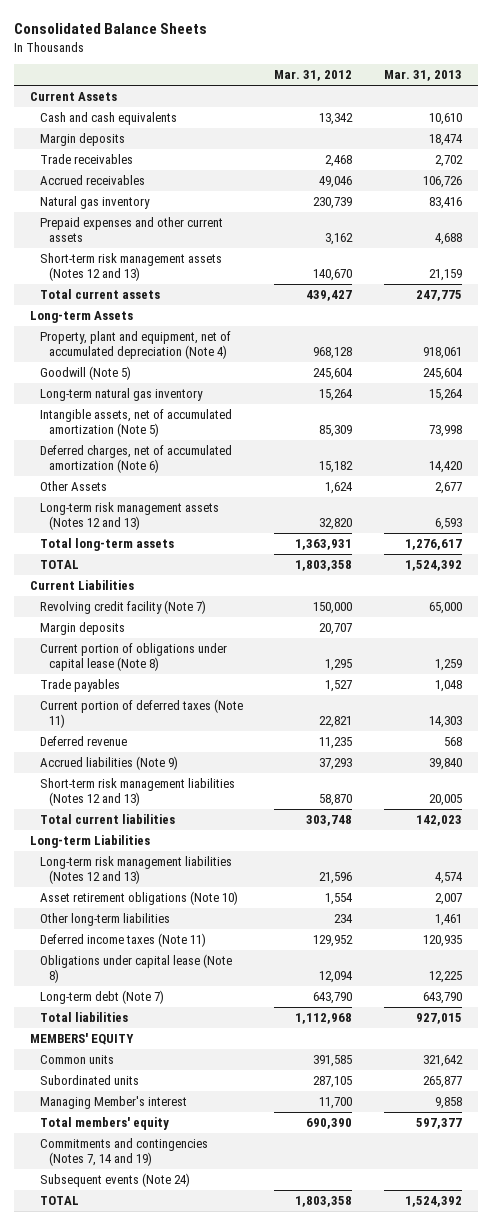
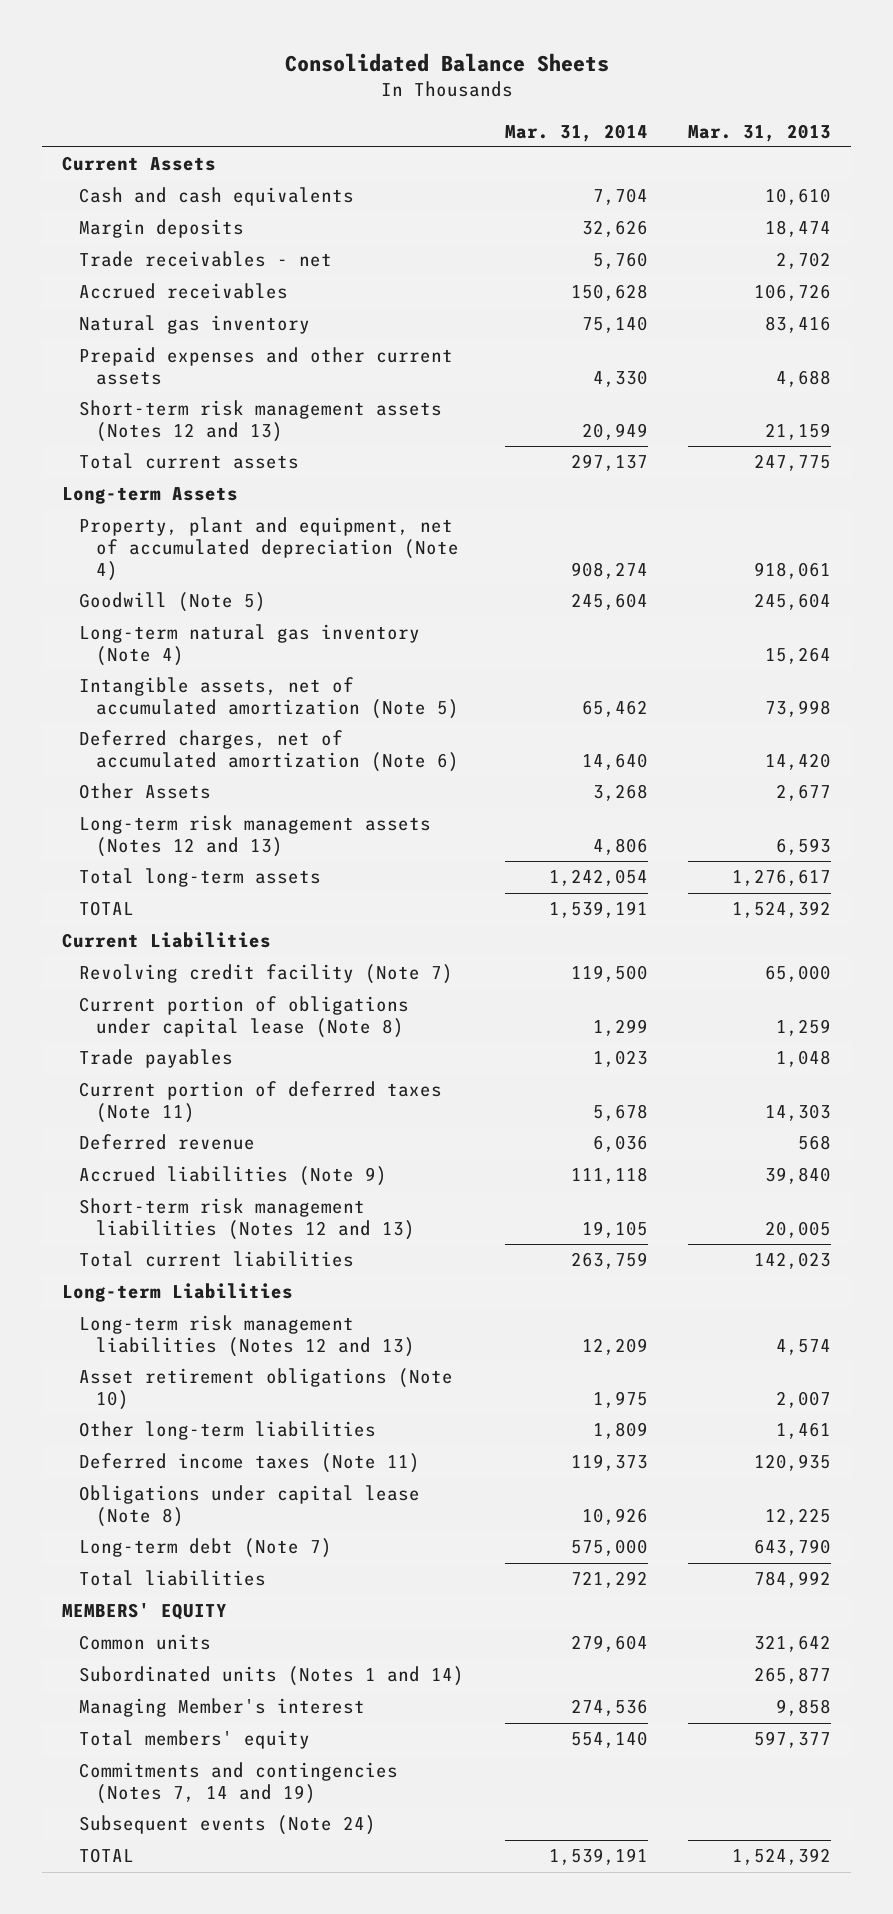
[274,70,353,82] Mar. 31, 2012 -> none
none -> [504,123,648,142] Mar. 31, 2014
[39,154,133,165] Trade receivables -> [79,251,333,268] Trade receivables - net
[39,388,203,402] Long-term natural gas inventory -> [79,624,421,667] Long-term natural gas inventory (Note 4)
[39,622,125,636] Margin deposits -> none
[415,1013,462,1025] 927,015 -> [754,1571,832,1589] 784,992
[39,1075,139,1086] Subordinated units -> [79,1666,465,1687] Subordinated units (Notes 1 and 14)

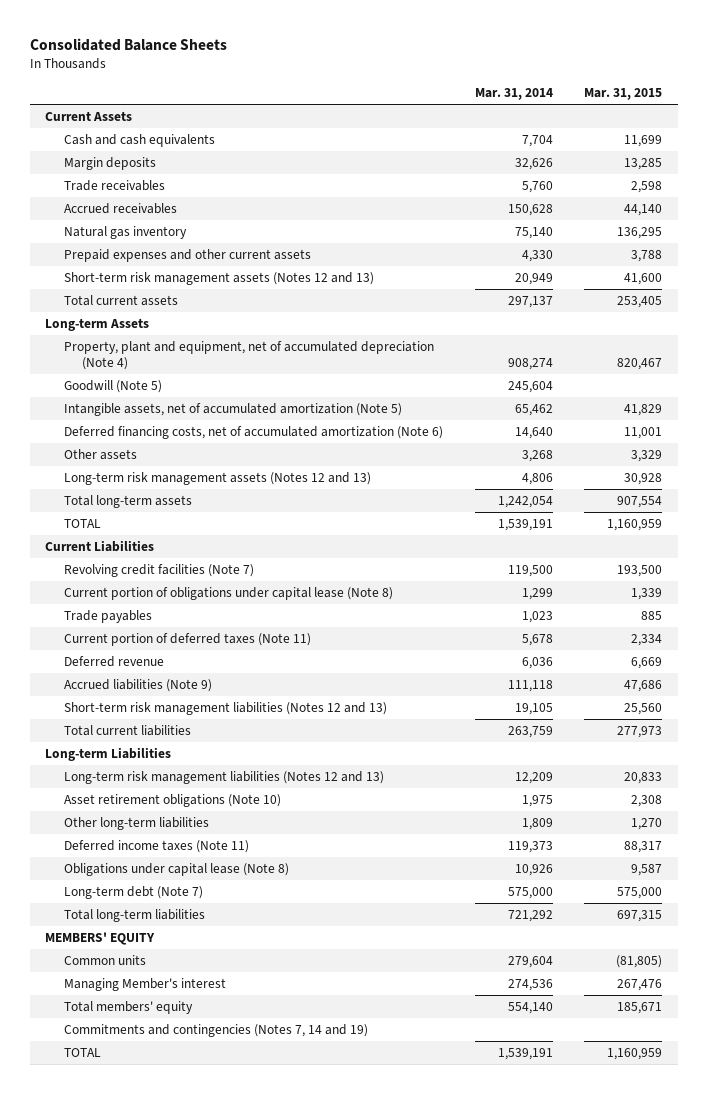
[688,123,832,142] Mar. 31, 2013 -> none
none -> [584,88,663,101] Mar. 31, 2015
[79,251,333,268] Trade receivables - net -> [63,179,165,191] Trade receivables
[79,624,421,667] Long-term natural gas inventory (Note 4) -> none
[79,730,460,773] Deferred charges, net of accumulated amortization (Note 6) -> [63,425,443,439] Deferred financing costs, net of accumulated amortization (Note 6)
[79,783,212,800] Other Assets -> [63,448,137,460] Other assets
[79,964,454,985] Revolving credit facility (Note 7) -> [63,563,254,577] Revolving credit facilities (Note 7)
[79,1570,267,1587] Total liabilities -> [63,908,205,922] Total long-term liabilities
[79,1666,465,1687] Subordinated units (Notes 1 and 14) -> none
[79,1815,377,1836] Subsequent events (Note 24) -> none

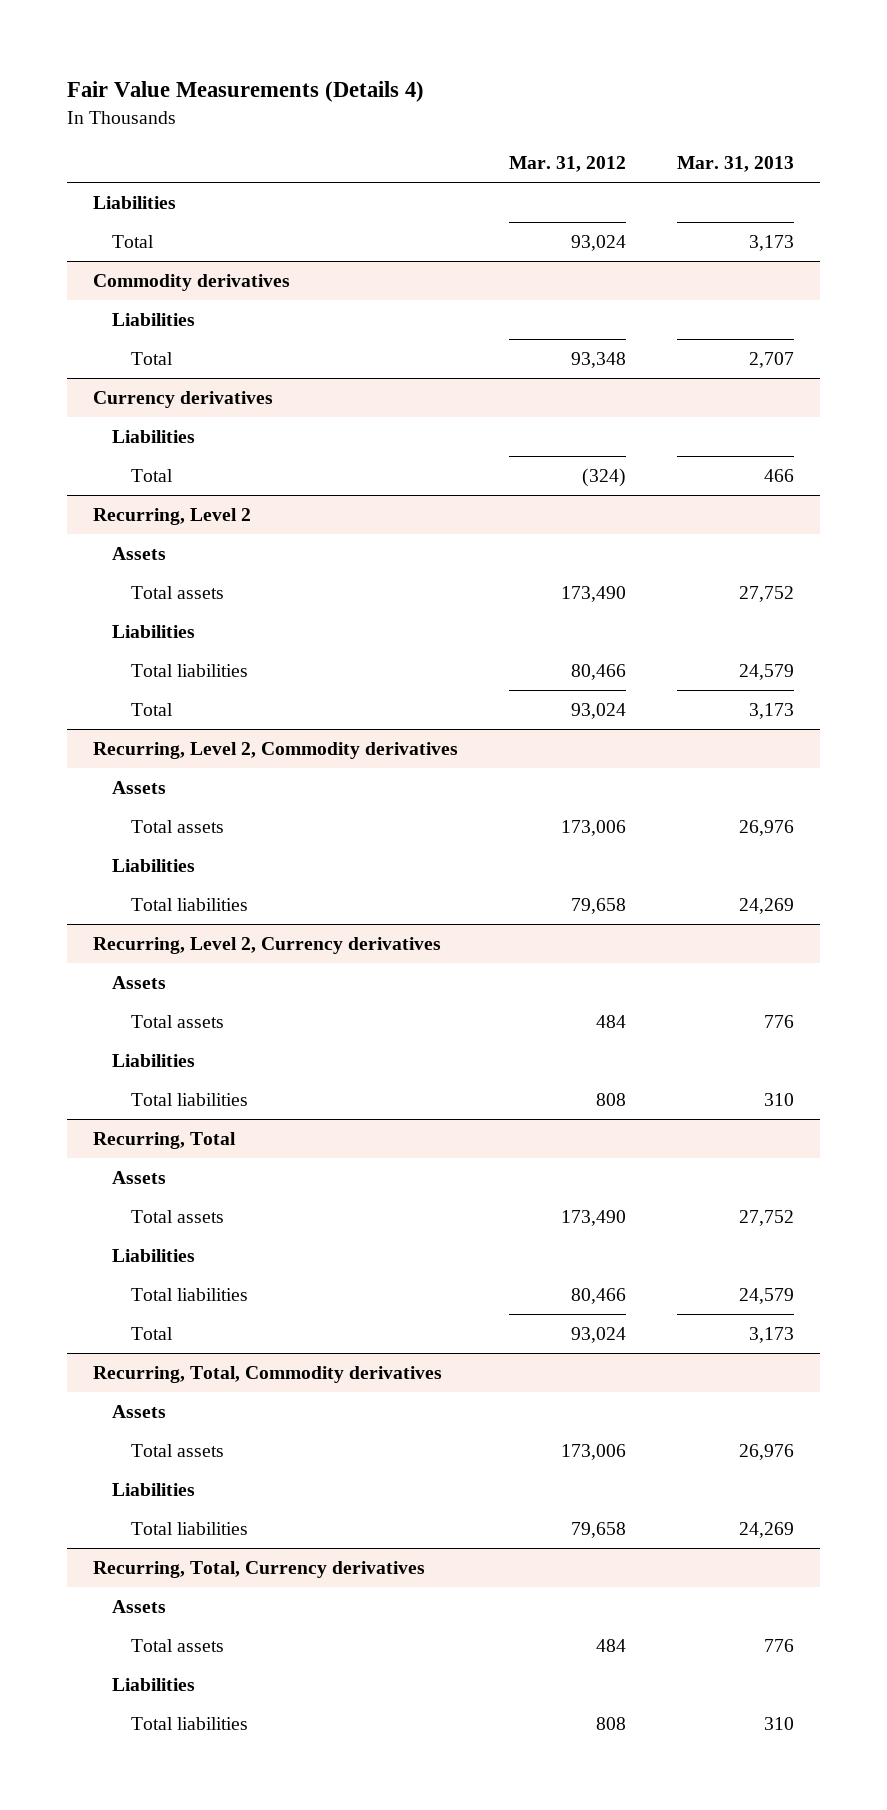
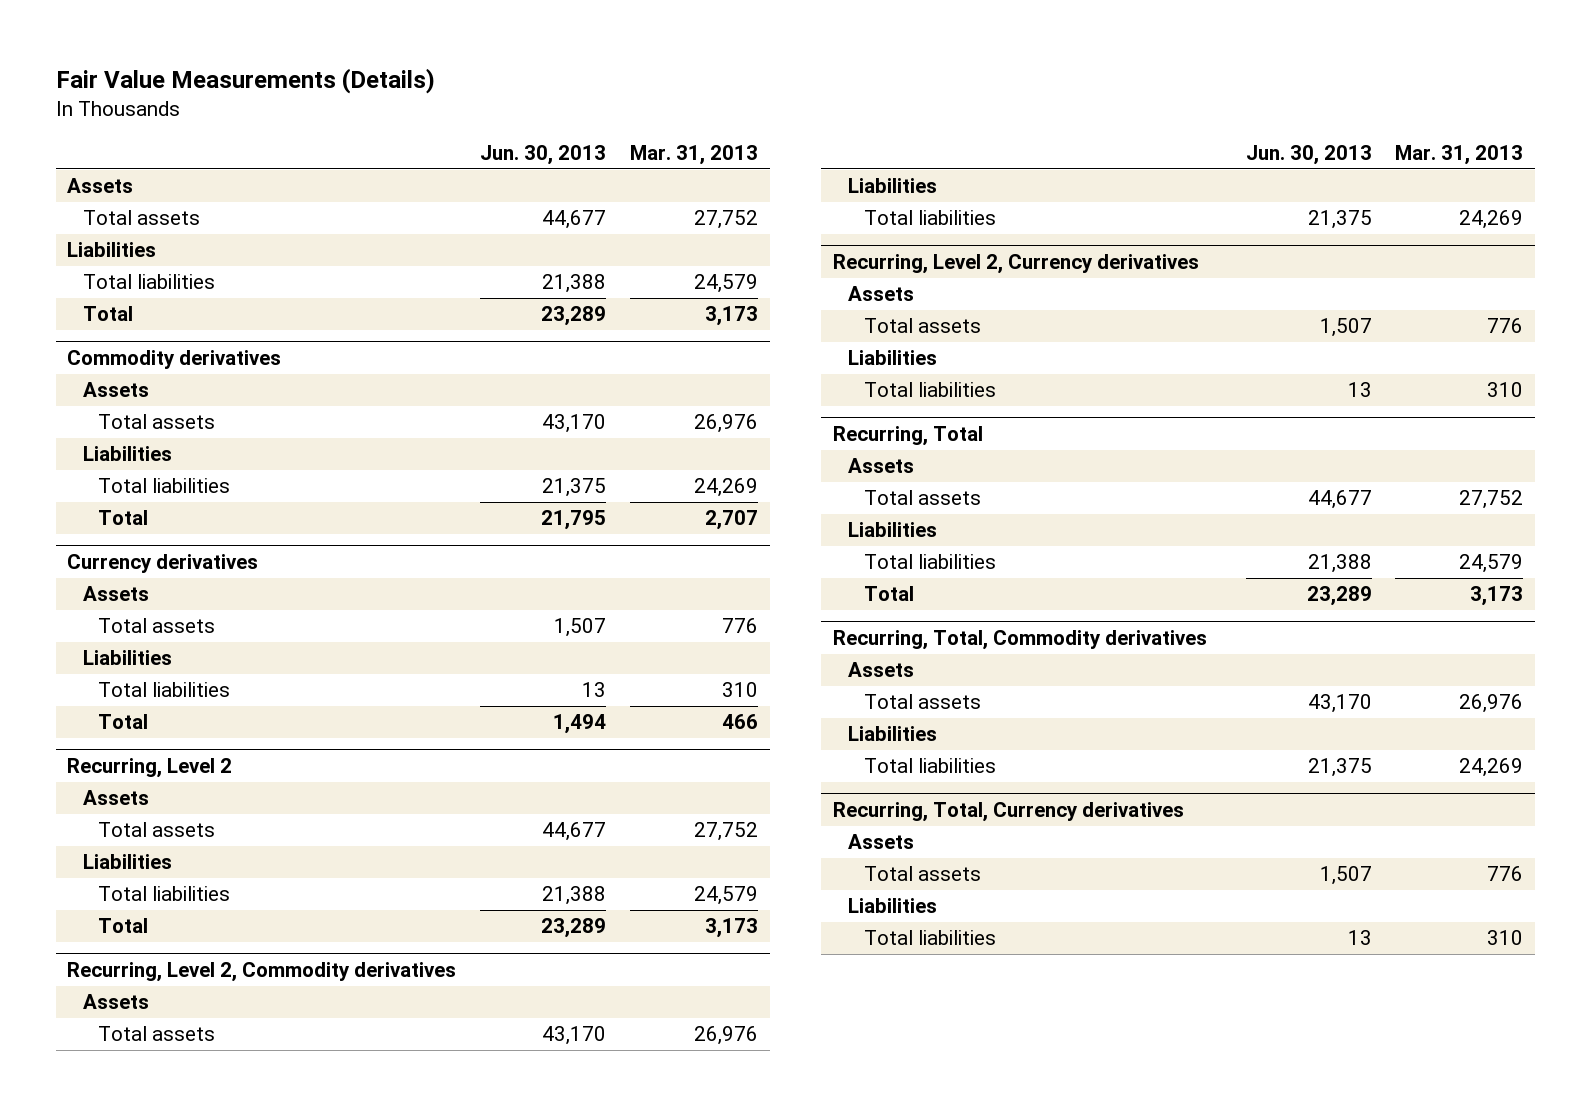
[66,81,424,103] Fair Value Measurements (Details 4) -> [55,67,435,94] Fair Value Measurements (Details)
[508,156,626,173] Mar. 31, 2012 -> none
none -> [480,144,607,165] Jun. 30, 2013
none -> [67,178,134,194] Assets
none -> [82,210,200,226] Total assets
none -> [82,274,215,290] Total liabilities
none -> [82,382,149,398] Assets
none -> [98,414,216,430] Total assets
none -> [98,478,231,494] Total liabilities
none -> [82,586,149,602] Assets
none -> [98,618,216,634] Total assets
none -> [98,682,231,698] Total liabilities

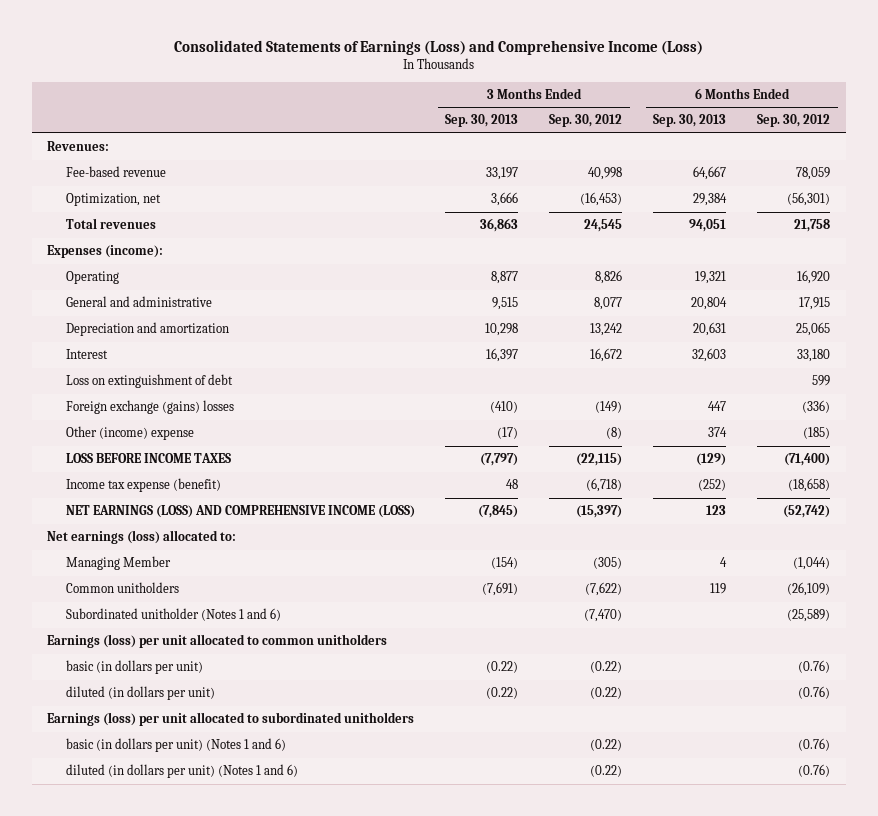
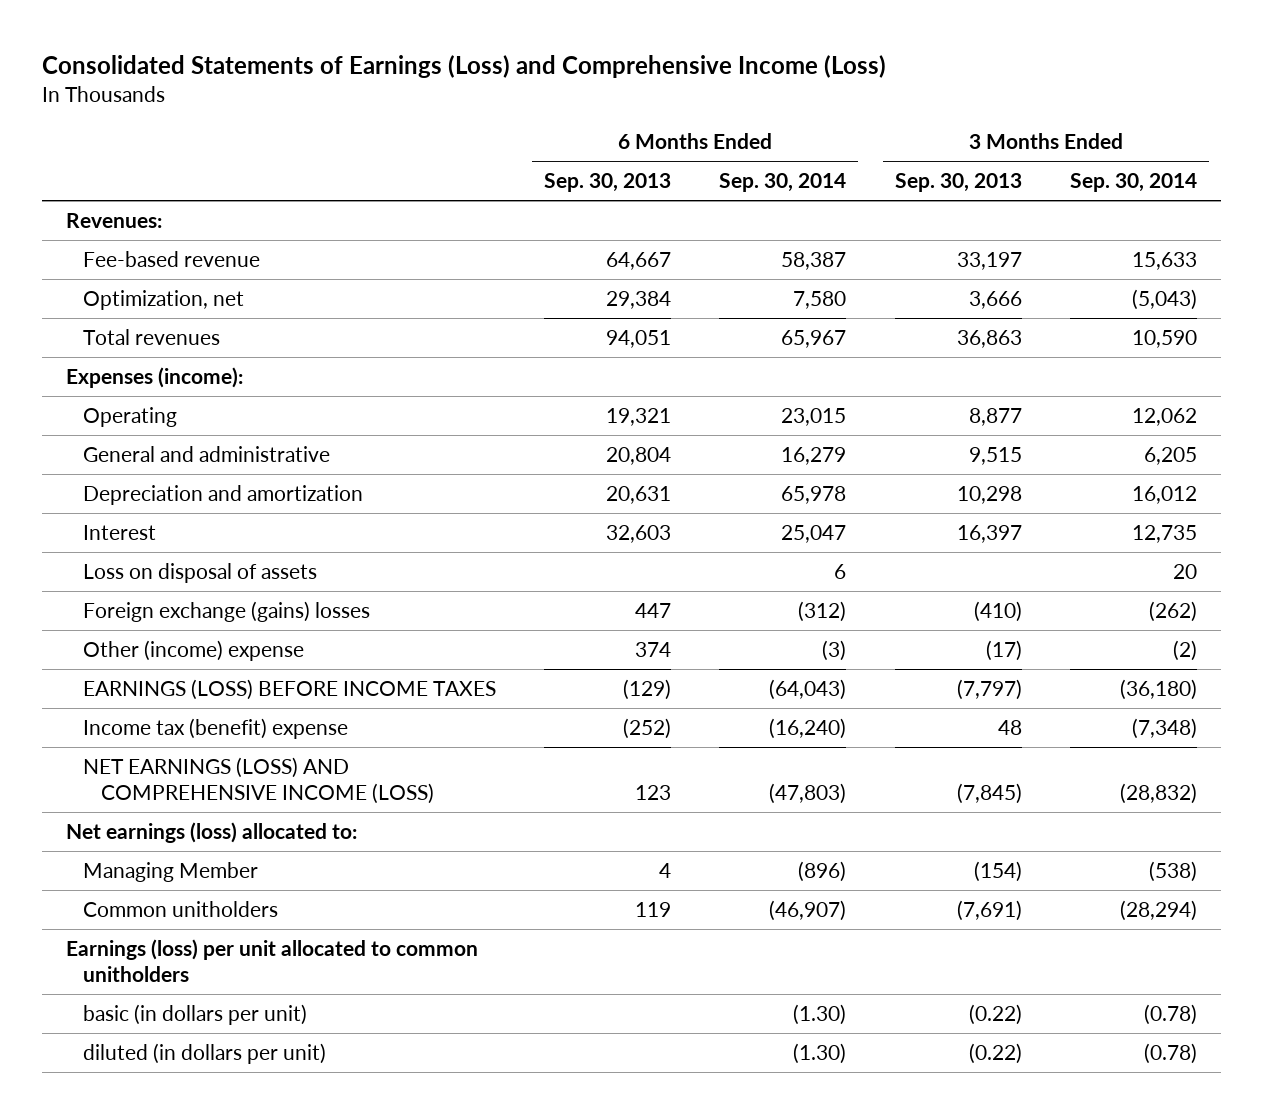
[549,114,623,128] Sep. 30, 2012 -> none
[757,114,831,128] Sep. 30, 2012 -> none
none -> [719,173,847,193] Sep. 30, 2014
none -> [1069,173,1197,193] Sep. 30, 2014
[65,374,233,389] Loss on extinguishment of debt -> none
none -> [83,562,318,583] Loss on disposal of assets
[65,453,231,464] LOSS BEFORE INCOME TAXES -> [83,678,497,700] EARNINGS (LOSS) BEFORE INCOME TAXES
[65,478,221,493] Income tax expense (benefit) -> [83,717,349,739] Income tax (benefit) expense
[65,608,281,622] Subordinated unitholder (Notes 1 and 6) -> none
[47,712,415,727] Earnings (loss) per unit allocated to subordinated unitholders -> none
[65,738,286,753] basic (in dollars per unit) (Notes 1 and 6) -> none
[65,764,298,779] diluted (in dollars per unit) (Notes 1 and 6) -> none

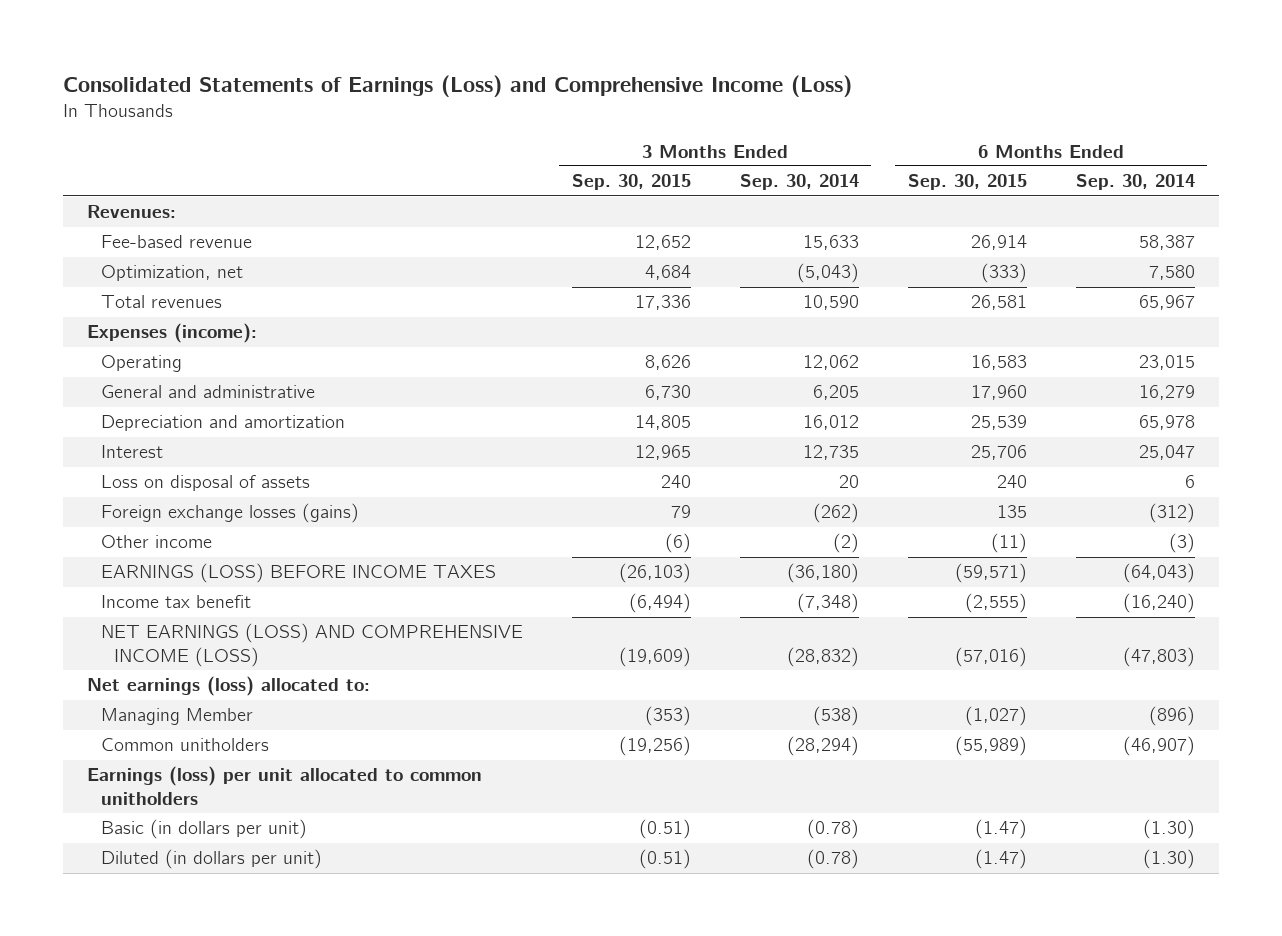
[544,173,672,193] Sep. 30, 2013 -> none
[894,173,1022,193] Sep. 30, 2013 -> none
none -> [571,174,691,191] Sep. 30, 2015
none -> [907,174,1027,191] Sep. 30, 2015
[83,600,371,622] Foreign exchange (gains) losses -> [100,503,359,524] Foreign exchange losses (gains)
[83,639,305,661] Other (income) expense -> [100,535,212,549] Other income
[83,717,349,739] Income tax (benefit) expense -> [100,595,251,609] Income tax benefit
[83,1003,308,1025] basic (in dollars per unit) -> [100,819,307,840] Basic (in dollars per unit)
[83,1042,327,1064] diluted (in dollars per unit) -> [100,849,322,870] Diluted (in dollars per unit)

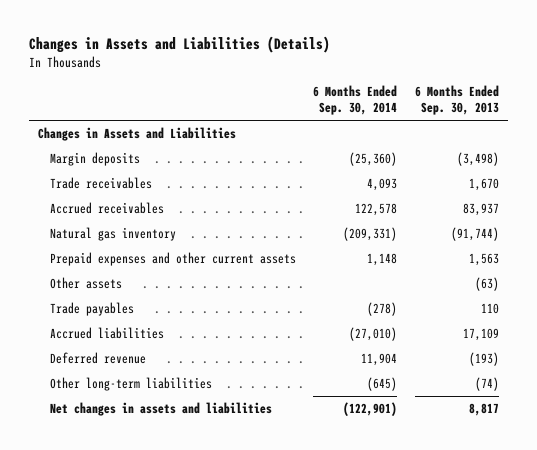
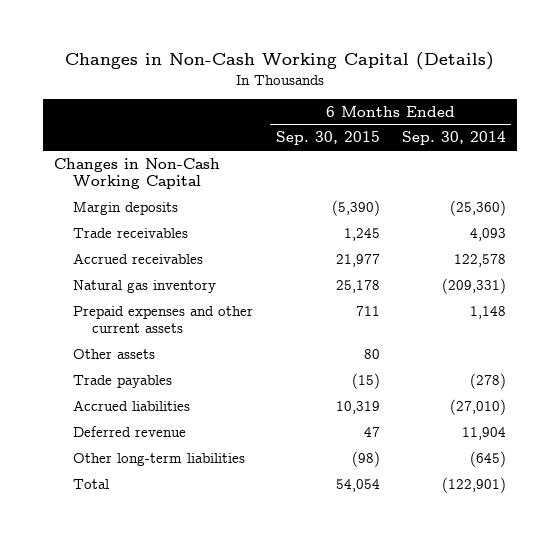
[29,36,331,54] Changes in Assets and Liabilities (Details) -> [65,52,495,71] Changes in Non-Cash Working Capital (Details)
[415,85,500,116] 6 Months Ended Sep. 30, 2013 -> none
none -> [275,131,380,146] Sep. 30, 2015
[38,126,237,141] Changes in Assets and Liabilities -> none
none -> [54,157,221,189] Changes in Non-Cash Working Capital
[49,401,272,416] Net changes in assets and liabilities -> [73,478,110,489] Total

